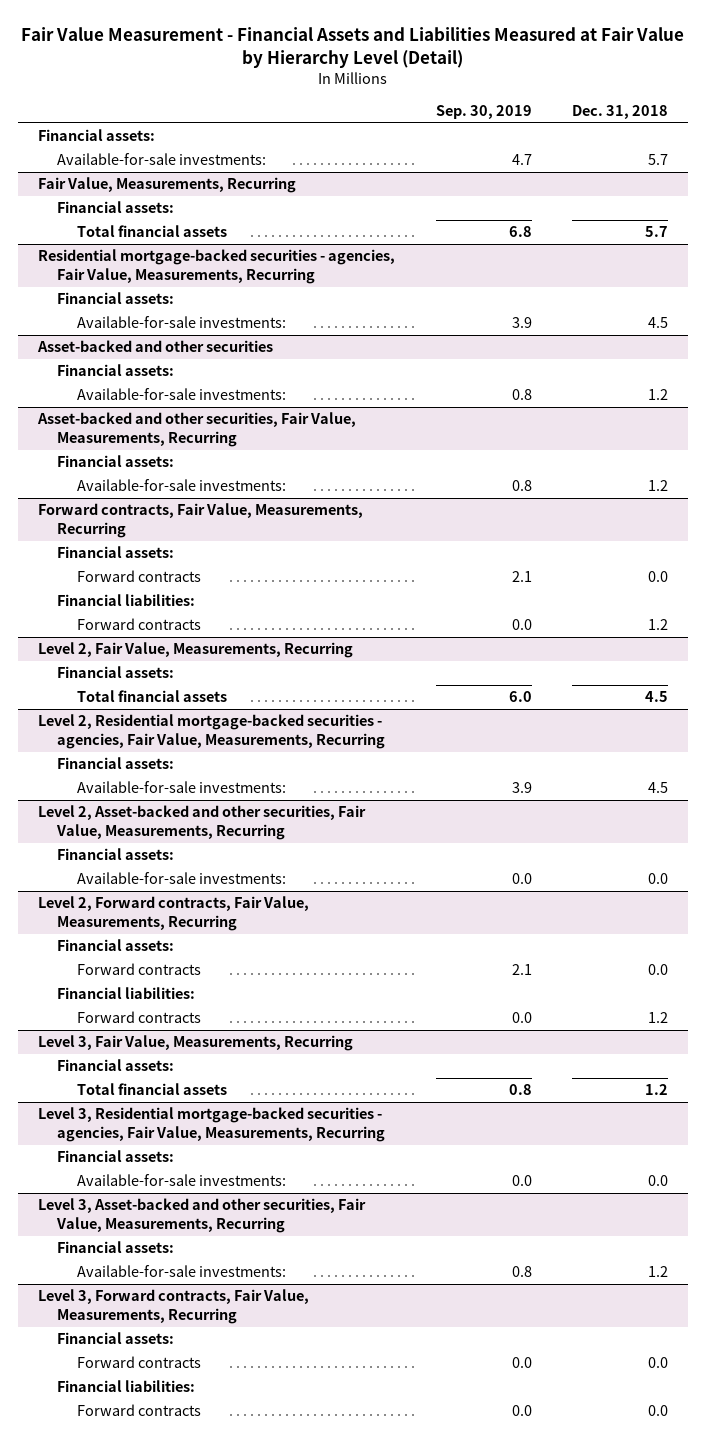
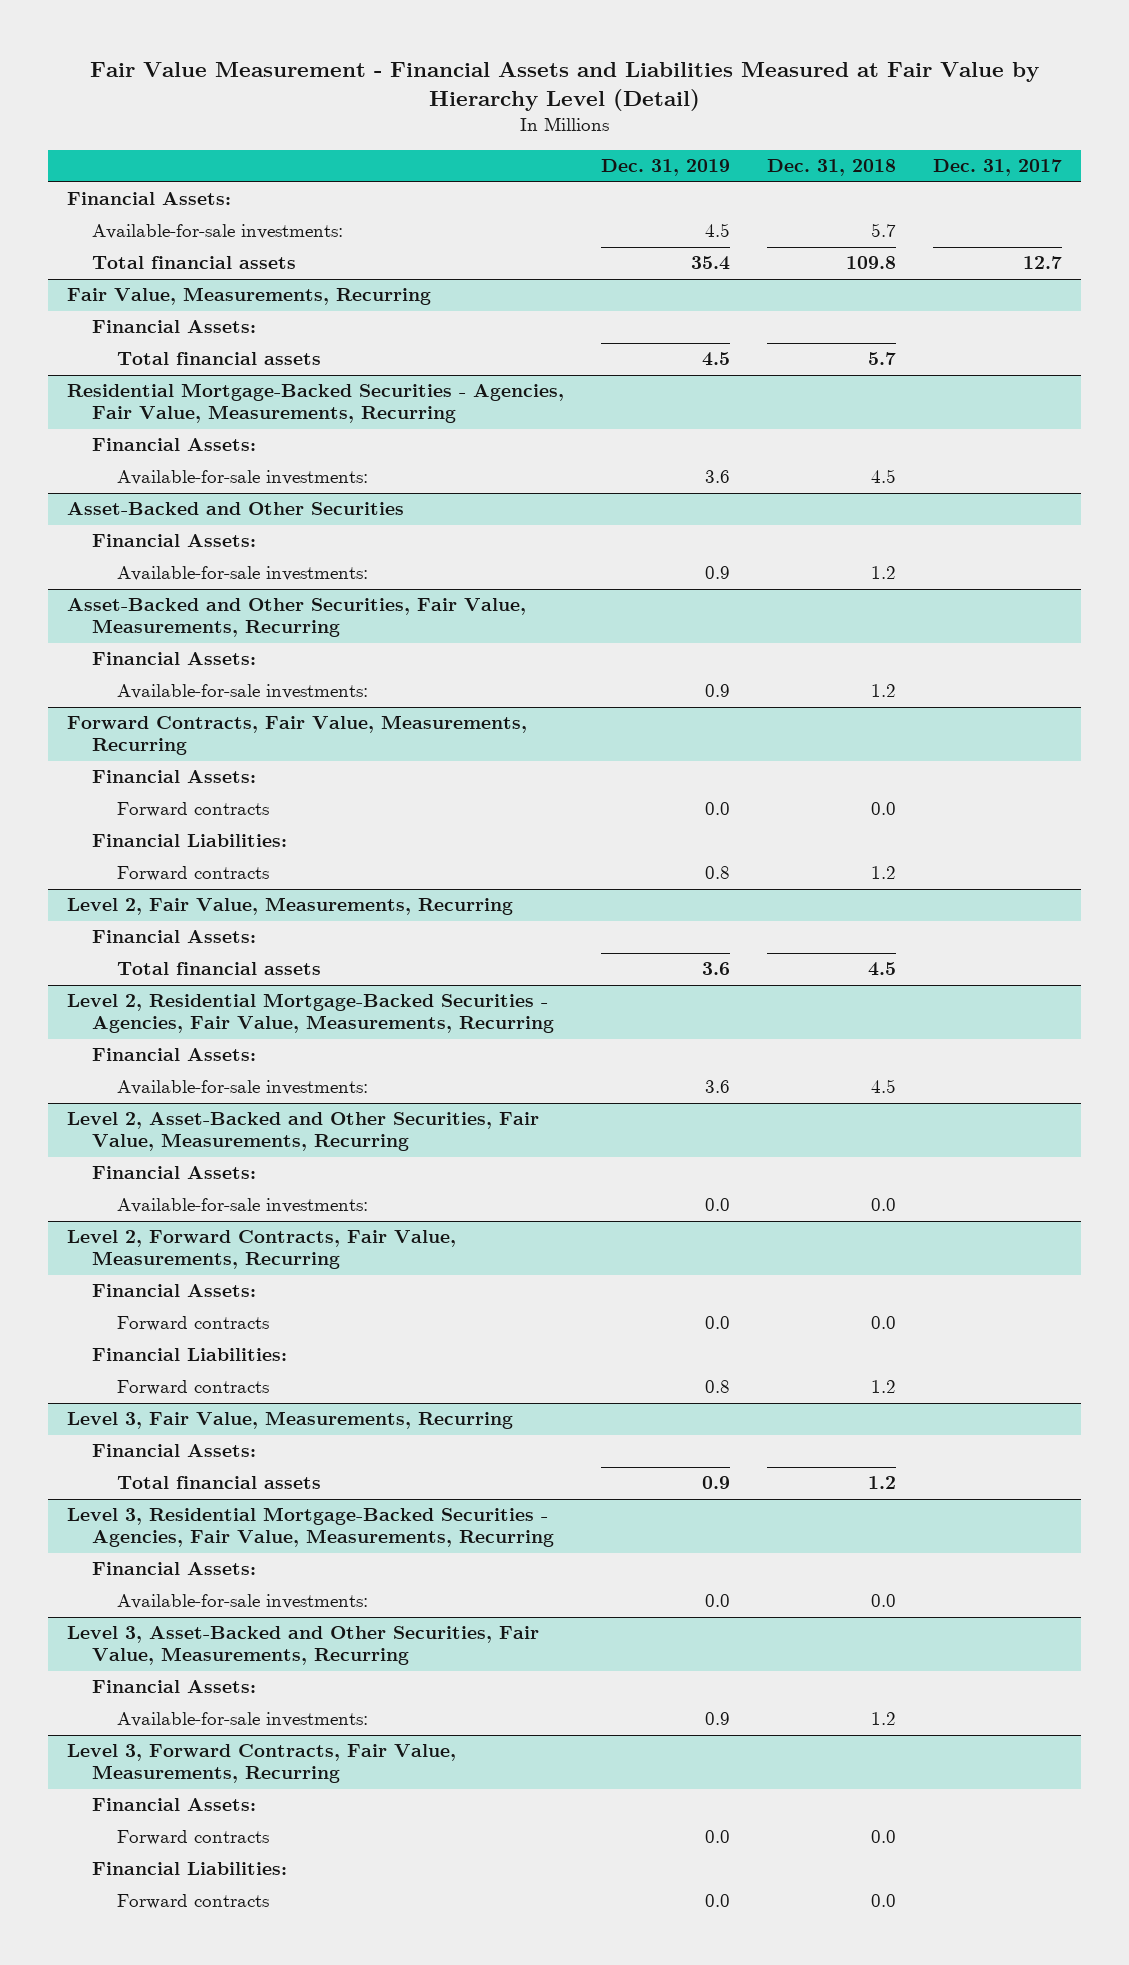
[435,104,532,119] Sep. 30, 2019 -> none
none -> [601,159,731,177] Dec. 31, 2019
none -> [933,159,1063,177] Dec. 31, 2017
[38,129,156,142] Financial assets: -> [66,192,231,206] Financial Assets:
none -> [91,256,296,270] Total financial assets
[57,201,175,214] Financial assets: -> [91,320,256,334] Financial Assets:
[38,249,396,285] Residential mortgage-backed securities - agencies, Fair Value, Measurements, Recurring -> [66,383,564,424] Residential Mortgage-Backed Securities - Agencies, Fair Value, Measurements, Recurring
[57,292,175,305] Financial assets: -> [91,438,256,452] Financial Assets:
[37,340,274,353] Asset-backed and other securities -> [66,502,404,516] Asset-Backed and Other Securities
[57,364,175,377] Financial assets: -> [91,534,256,548] Financial Assets:
[37,412,357,448] Asset-backed and other securities, Fair Value, Measurements, Recurring -> [66,598,526,638] Asset-Backed and Other Securities, Fair Value, Measurements, Recurring
[57,455,175,468] Financial assets: -> [91,652,256,666] Financial Assets:
[38,503,364,539] Forward contracts, Fair Value, Measurements, Recurring -> [66,715,527,756] Forward Contracts, Fair Value, Measurements, Recurring
[57,546,175,559] Financial assets: -> [91,770,256,784] Financial Assets:
[57,594,196,607] Financial liabilities: -> [91,834,287,848] Financial Liabilities:
[57,666,175,679] Financial assets: -> [91,930,256,944] Financial Assets:
[38,714,386,750] Level 2, Residential mortgage-backed securities - agencies, Fair Value, Measurements, Recurring -> [66,993,554,1034] Level 2, Residential Mortgage-Backed Securities - Agencies, Fair Value, Measurements, Recurring
[57,757,175,770] Financial assets: -> [91,1048,256,1062] Financial Assets:
[38,805,367,841] Level 2, Asset-backed and other securities, Fair Value, Measurements, Recurring -> [66,1112,539,1152] Level 2, Asset-Backed and Other Securities, Fair Value, Measurements, Recurring
[57,848,175,861] Financial assets: -> [91,1166,256,1180] Financial Assets:
[38,896,310,932] Level 2, Forward contracts, Fair Value, Measurements, Recurring -> [66,1230,456,1270] Level 2, Forward Contracts, Fair Value, Measurements, Recurring
[57,939,175,952] Financial assets: -> [91,1284,256,1298] Financial Assets:
[57,987,196,1000] Financial liabilities: -> [91,1348,287,1362] Financial Liabilities:
[57,1059,175,1072] Financial assets: -> [91,1444,256,1458] Financial Assets:
[38,1107,386,1143] Level 3, Residential mortgage-backed securities - agencies, Fair Value, Measurements, Recurring -> [66,1507,554,1548] Level 3, Residential Mortgage-Backed Securities - Agencies, Fair Value, Measurements, Recurring
[57,1150,175,1163] Financial assets: -> [91,1562,256,1576] Financial Assets:
[38,1198,367,1234] Level 3, Asset-backed and other securities, Fair Value, Measurements, Recurring -> [66,1626,539,1666] Level 3, Asset-Backed and Other Securities, Fair Value, Measurements, Recurring
[57,1241,175,1254] Financial assets: -> [91,1680,256,1694] Financial Assets:
[38,1289,310,1325] Level 3, Forward contracts, Fair Value, Measurements, Recurring -> [66,1744,456,1784] Level 3, Forward Contracts, Fair Value, Measurements, Recurring
[57,1332,175,1345] Financial assets: -> [91,1798,256,1812] Financial Assets:
[57,1380,196,1393] Financial liabilities: -> [91,1862,287,1876] Financial Liabilities:

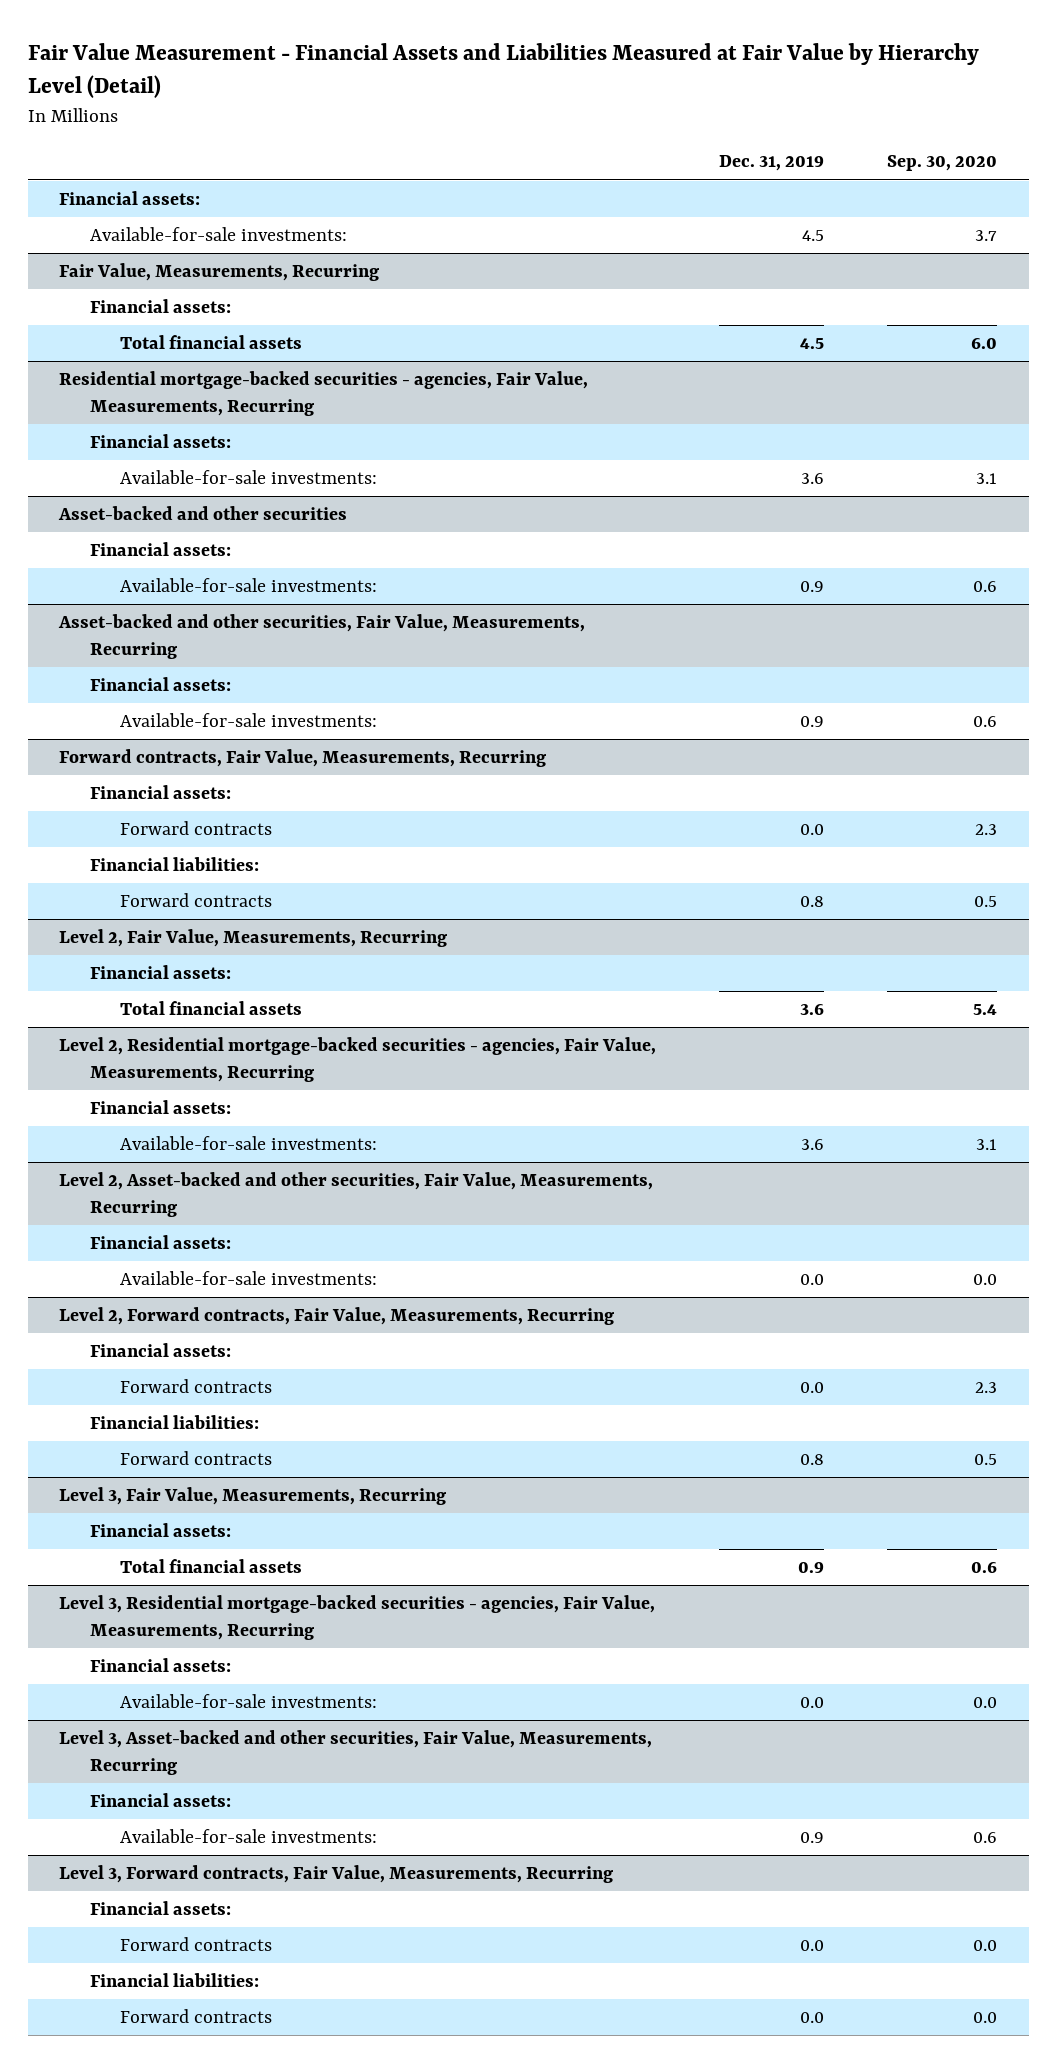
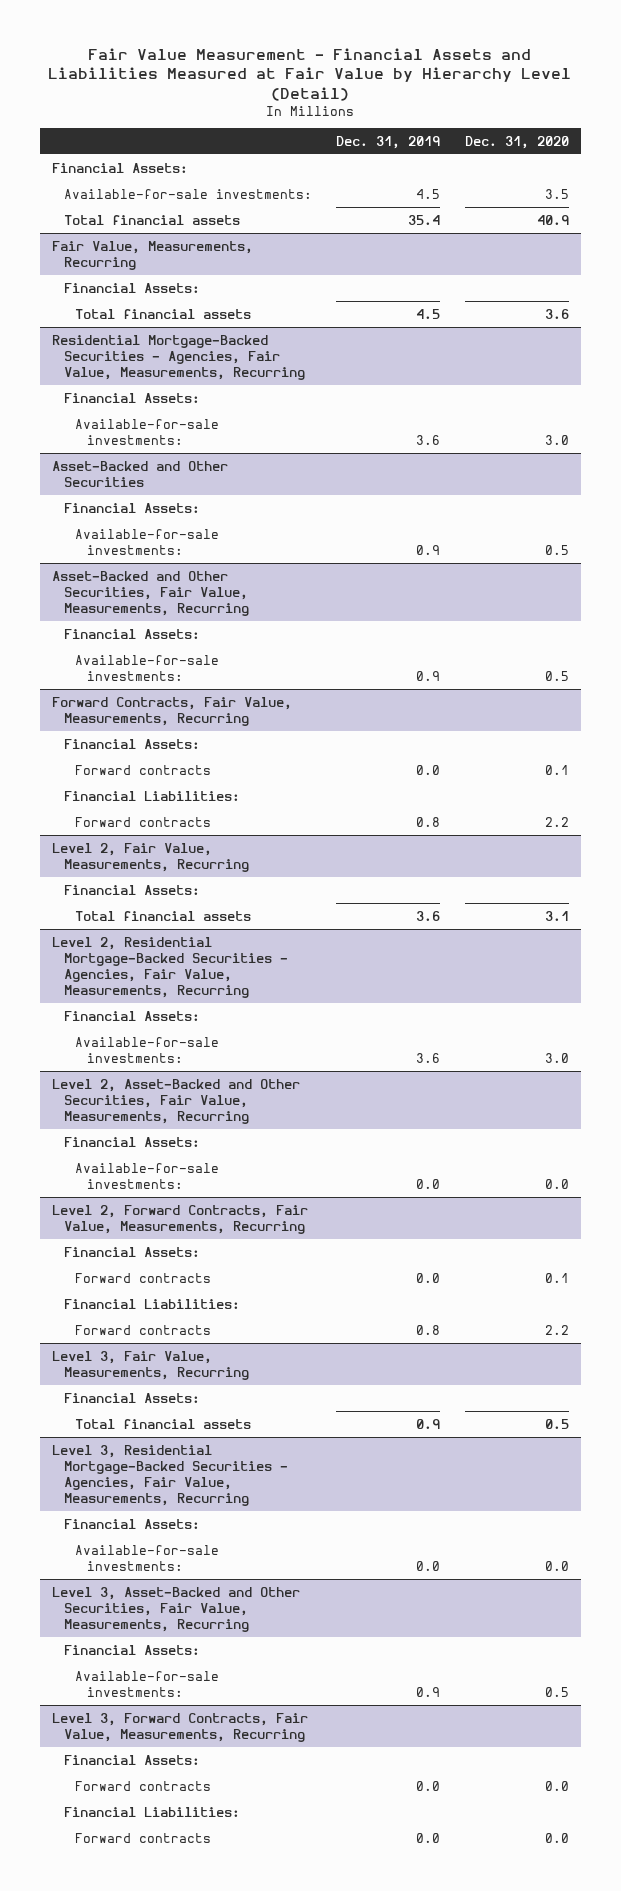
[887,155,998,172] Sep. 30, 2020 -> none
none -> [464,135,569,149] Dec. 31, 2020
[59,191,201,206] Financial assets: -> [52,162,189,173] Financial Assets:
none -> [63,214,240,225] Total financial assets
[89,299,231,314] Financial assets: -> [63,282,200,293] Financial Assets:
[59,371,589,416] Residential mortgage-backed securities - agencies, Fair Value, Measurements, Recurring -> [52,334,305,380] Residential Mortgage-Backed Securities - Agencies, Fair Value, Measurements, Recurring
[89,434,231,449] Financial assets: -> [63,392,200,403] Financial Assets:
[58,506,348,521] Asset-backed and other securities -> [52,460,229,487] Asset-Backed and Other Securities
[89,542,231,557] Financial assets: -> [63,502,200,513] Financial Assets:
[58,614,586,659] Asset-backed and other securities, Fair Value, Measurements, Recurring -> [52,570,249,616] Asset-Backed and Other Securities, Fair Value, Measurements, Recurring
[89,677,231,692] Financial assets: -> [63,628,200,639] Financial Assets:
[59,749,547,768] Forward contracts, Fair Value, Measurements, Recurring -> [52,696,293,726] Forward Contracts, Fair Value, Measurements, Recurring
[89,785,231,800] Financial assets: -> [63,738,200,749] Financial Assets:
[89,857,259,872] Financial liabilities: -> [63,790,240,801] Financial Liabilities:
[89,965,231,980] Financial assets: -> [63,884,200,895] Financial Assets:
[59,1037,657,1082] Level 2, Residential mortgage-backed securities - agencies, Fair Value, Measurements, Recurring -> [52,936,288,998] Level 2, Residential Mortgage-Backed Securities - Agencies, Fair Value, Measurements, Recurring
[89,1100,231,1115] Financial assets: -> [63,1010,200,1021] Financial Assets:
[59,1172,654,1217] Level 2, Asset-backed and other securities, Fair Value, Measurements, Recurring -> [52,1078,301,1124] Level 2, Asset-Backed and Other Securities, Fair Value, Measurements, Recurring
[89,1235,231,1250] Financial assets: -> [63,1136,200,1147] Financial Assets:
[59,1307,615,1326] Level 2, Forward contracts, Fair Value, Measurements, Recurring -> [52,1204,309,1234] Level 2, Forward Contracts, Fair Value, Measurements, Recurring
[89,1343,231,1358] Financial assets: -> [63,1246,200,1257] Financial Assets:
[89,1415,259,1430] Financial liabilities: -> [63,1298,240,1309] Financial Liabilities:
[89,1523,231,1538] Financial assets: -> [63,1392,200,1403] Financial Assets:
[59,1595,656,1640] Level 3, Residential mortgage-backed securities - agencies, Fair Value, Measurements, Recurring -> [52,1444,288,1506] Level 3, Residential Mortgage-Backed Securities - Agencies, Fair Value, Measurements, Recurring
[89,1658,231,1673] Financial assets: -> [63,1518,200,1529] Financial Assets:
[59,1730,653,1775] Level 3, Asset-backed and other securities, Fair Value, Measurements, Recurring -> [52,1586,301,1632] Level 3, Asset-Backed and Other Securities, Fair Value, Measurements, Recurring
[89,1793,231,1808] Financial assets: -> [63,1644,200,1655] Financial Assets:
[59,1865,614,1884] Level 3, Forward contracts, Fair Value, Measurements, Recurring -> [52,1712,309,1742] Level 3, Forward Contracts, Fair Value, Measurements, Recurring
[89,1901,231,1916] Financial assets: -> [63,1754,200,1765] Financial Assets:
[89,1973,259,1988] Financial liabilities: -> [63,1806,240,1817] Financial Liabilities:

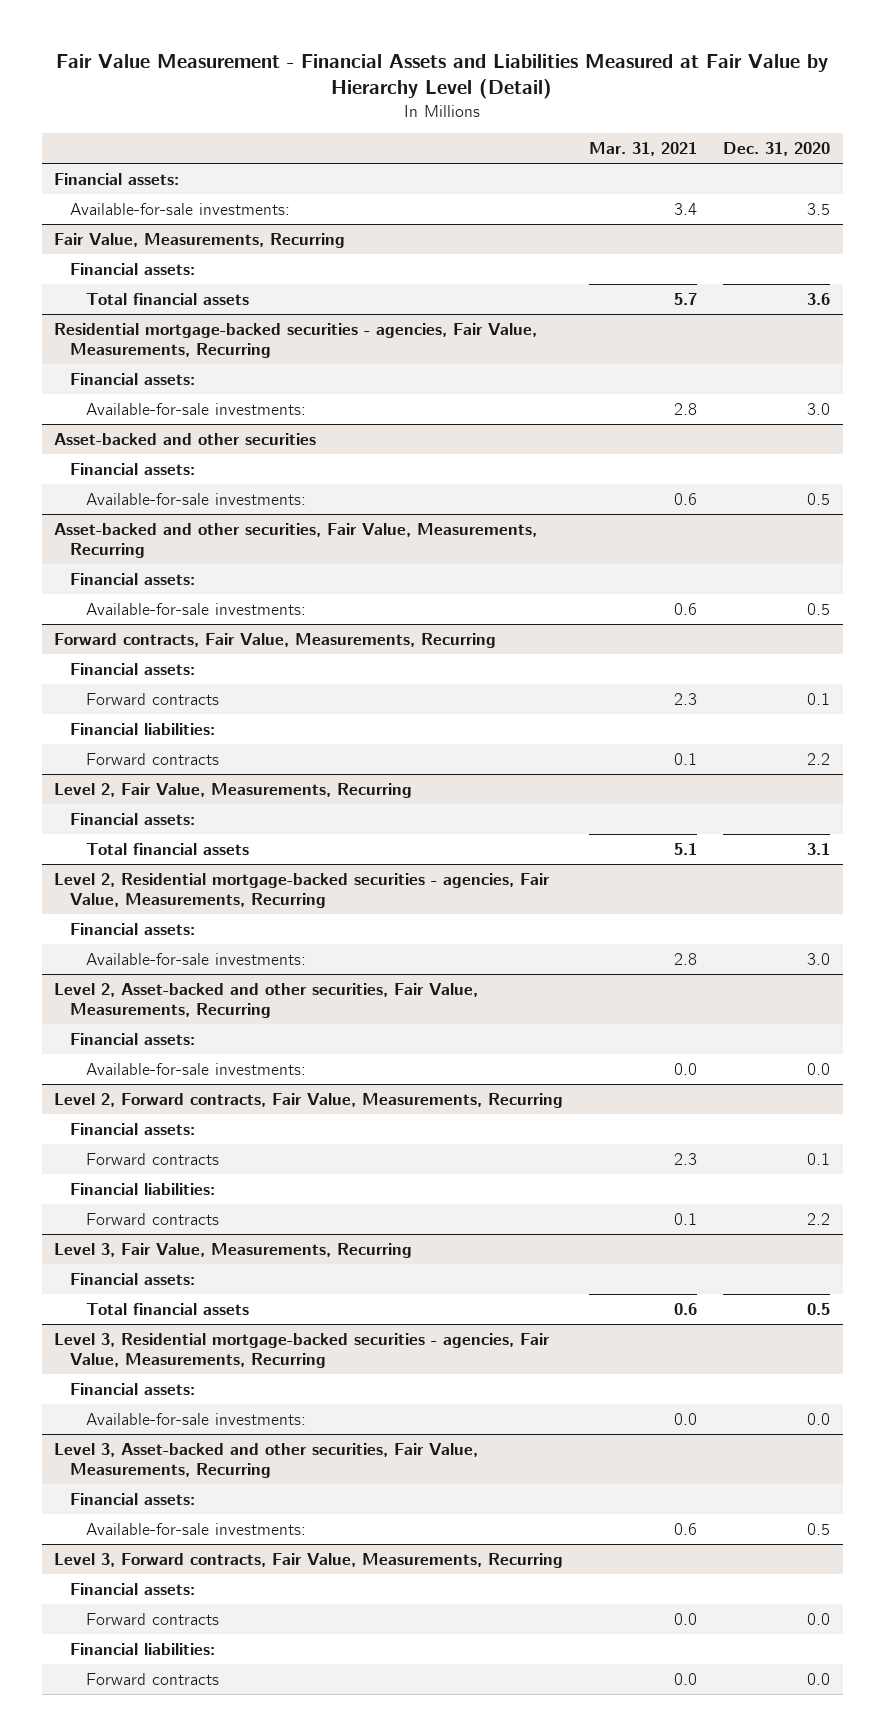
[336,135,441,149] Dec. 31, 2019 -> none
none -> [589,142,698,157] Mar. 31, 2021
[52,162,189,173] Financial Assets: -> [54,172,180,185] Financial assets:
[63,214,240,225] Total financial assets -> none
[63,282,200,293] Financial Assets: -> [69,262,195,275] Financial assets:
[52,334,305,380] Residential Mortgage-Backed Securities - Agencies, Fair Value, Measurements, Recurring -> [54,322,538,358] Residential mortgage-backed securities - agencies, Fair Value, Measurements, Recurring
[63,392,200,403] Financial Assets: -> [69,372,195,385] Financial assets:
[52,460,229,487] Asset-Backed and Other Securities -> [54,432,317,445] Asset-backed and other securities
[63,502,200,513] Financial Assets: -> [69,462,195,475] Financial assets:
[52,570,249,616] Asset-Backed and Other Securities, Fair Value, Measurements, Recurring -> [54,522,538,558] Asset-backed and other securities, Fair Value, Measurements, Recurring
[63,628,200,639] Financial Assets: -> [69,572,195,585] Financial assets:
[52,696,293,726] Forward Contracts, Fair Value, Measurements, Recurring -> [54,632,497,648] Forward contracts, Fair Value, Measurements, Recurring
[63,738,200,749] Financial Assets: -> [69,662,195,675] Financial assets:
[63,790,240,801] Financial Liabilities: -> [69,722,215,735] Financial liabilities:
[63,884,200,895] Financial Assets: -> [69,812,195,825] Financial assets:
[52,936,288,998] Level 2, Residential Mortgage-Backed Securities - Agencies, Fair Value, Measurements, Recurring -> [54,872,551,908] Level 2, Residential mortgage-backed securities - agencies, Fair Value, Measurements, Recurring
[63,1010,200,1021] Financial Assets: -> [69,922,195,935] Financial assets:
[52,1078,301,1124] Level 2, Asset-Backed and Other Securities, Fair Value, Measurements, Recurring -> [54,982,479,1018] Level 2, Asset-backed and other securities, Fair Value, Measurements, Recurring
[63,1136,200,1147] Financial Assets: -> [69,1032,195,1045] Financial assets:
[52,1204,309,1234] Level 2, Forward Contracts, Fair Value, Measurements, Recurring -> [54,1092,564,1108] Level 2, Forward contracts, Fair Value, Measurements, Recurring
[63,1246,200,1257] Financial Assets: -> [69,1122,195,1135] Financial assets:
[63,1298,240,1309] Financial Liabilities: -> [69,1182,215,1195] Financial liabilities:
[63,1392,200,1403] Financial Assets: -> [69,1272,195,1285] Financial assets:
[52,1444,288,1506] Level 3, Residential Mortgage-Backed Securities - Agencies, Fair Value, Measurements, Recurring -> [54,1332,551,1368] Level 3, Residential mortgage-backed securities - agencies, Fair Value, Measurements, Recurring
[63,1518,200,1529] Financial Assets: -> [69,1382,195,1395] Financial assets:
[52,1586,301,1632] Level 3, Asset-Backed and Other Securities, Fair Value, Measurements, Recurring -> [54,1442,479,1478] Level 3, Asset-backed and other securities, Fair Value, Measurements, Recurring
[63,1644,200,1655] Financial Assets: -> [69,1492,195,1505] Financial assets:
[52,1712,309,1742] Level 3, Forward Contracts, Fair Value, Measurements, Recurring -> [54,1552,564,1568] Level 3, Forward contracts, Fair Value, Measurements, Recurring
[63,1754,200,1765] Financial Assets: -> [69,1582,195,1595] Financial assets:
[63,1806,240,1817] Financial Liabilities: -> [69,1642,215,1655] Financial liabilities:

